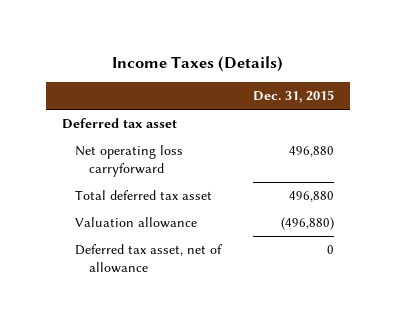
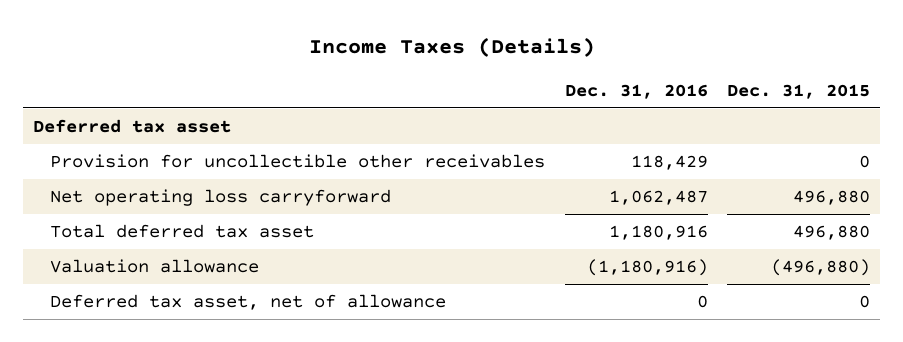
none -> [564,83,708,99] Dec. 31, 2016
none -> [50,154,546,169] Provision for uncollectible other receivables

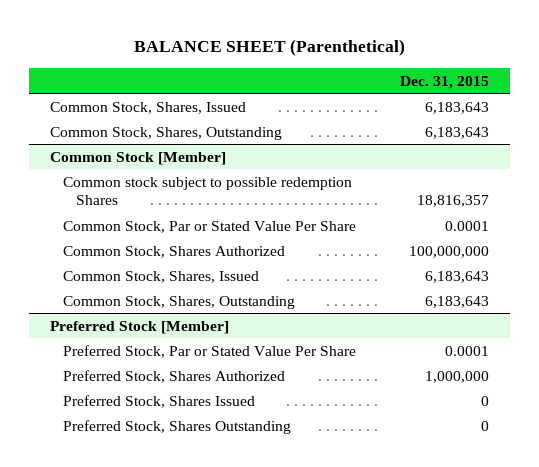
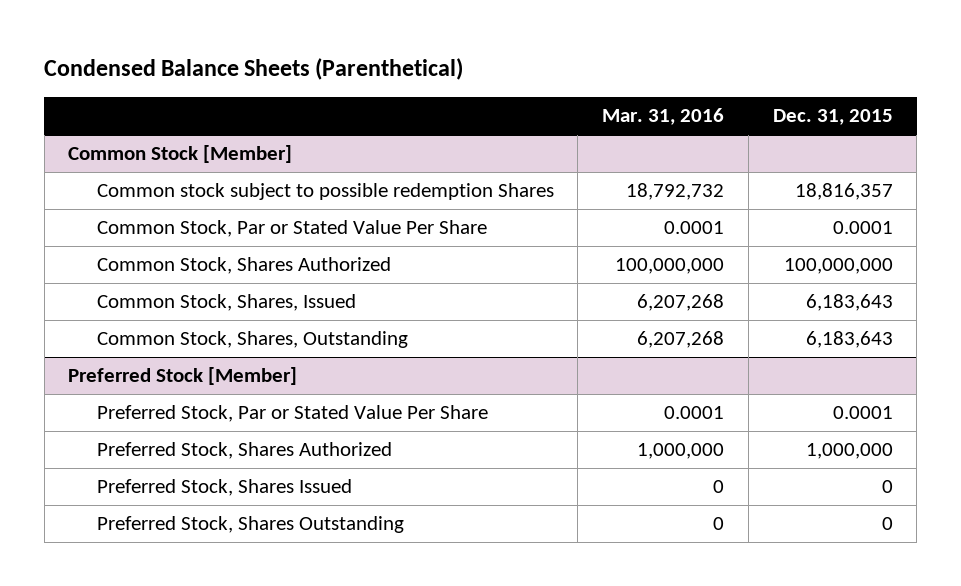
[133,39,405,57] BALANCE SHEET (Parenthetical) -> [44,58,464,81] Condensed Balance Sheets (Parenthetical)
none -> [602,108,725,126] Mar. 31, 2016
[50,101,247,114] Common Stock, Shares, Issued -> none
[50,126,283,140] Common Stock, Shares, Outstanding -> none

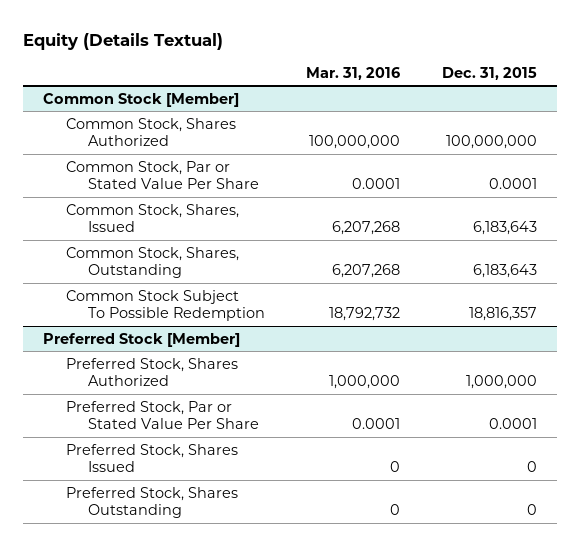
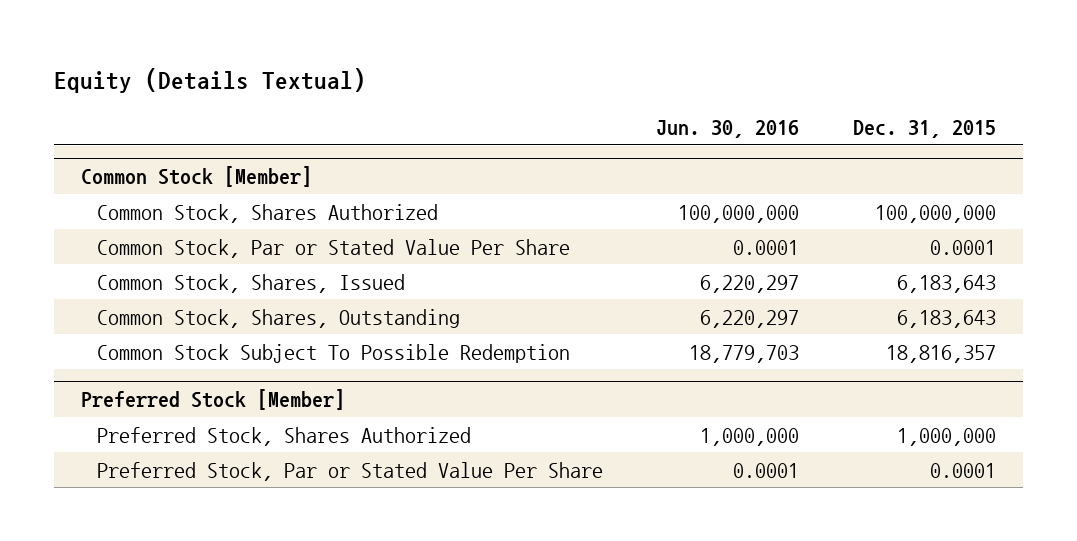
[306,66,401,80] Mar. 31, 2016 -> none
none -> [656,120,800,139] Jun. 30, 2016
[65,443,238,473] Preferred Stock, Shares Issued -> none
[65,486,238,519] Preferred Stock, Shares Outstanding -> none

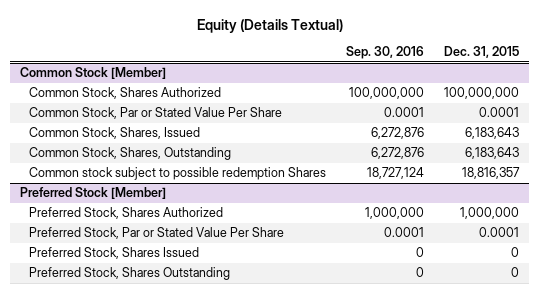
[656,120,800,139] Jun. 30, 2016 -> none
none -> [345,46,424,60] Sep. 30, 2016
[96,343,570,363] Common Stock Subject To Possible Redemption -> [29,167,327,181] Common stock subject to possible redemption Shares
none -> [29,247,200,260] Preferred Stock, Shares Issued
none -> [29,267,231,281] Preferred Stock, Shares Outstanding

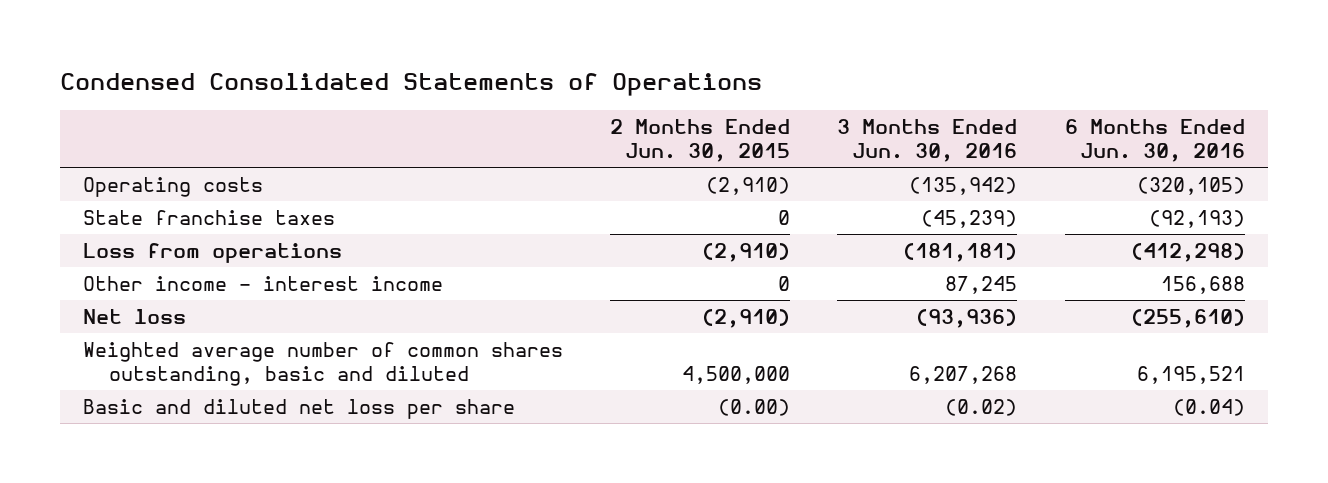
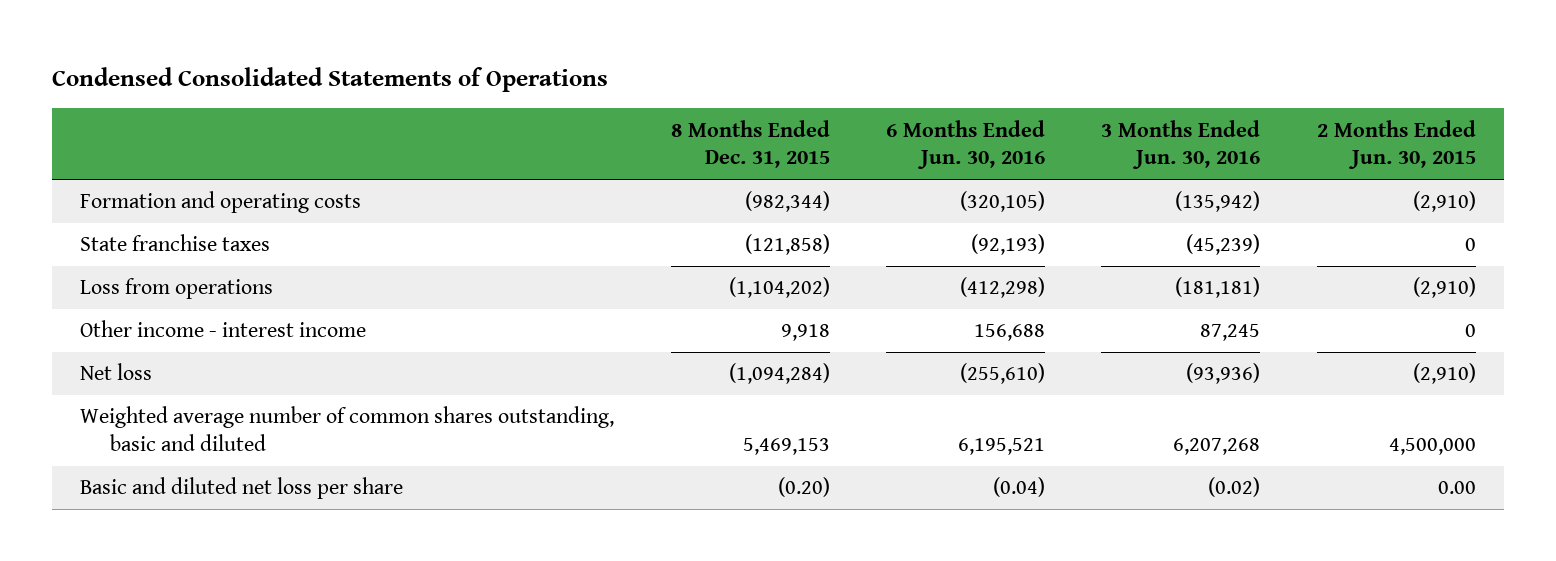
none -> [670,119,830,169] 8 Months Ended Dec. 31, 2015
[83,176,264,197] Operating costs -> [80,191,362,214] Formation and operating costs
[718,398,791,416] (0.00) -> [1437,481,1476,495] 0.00

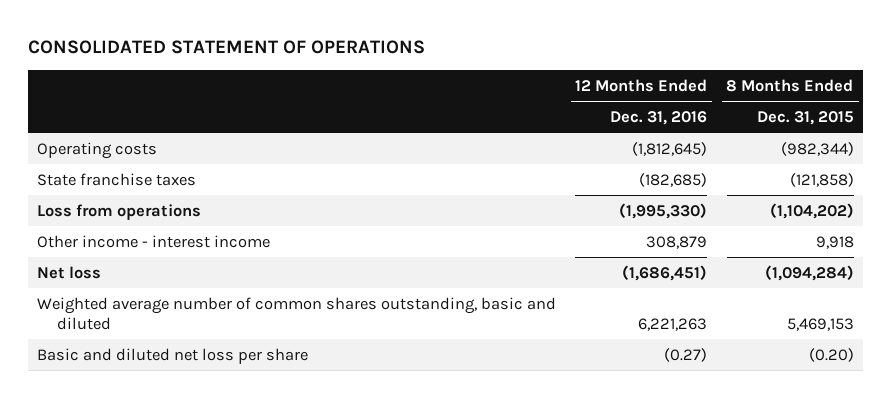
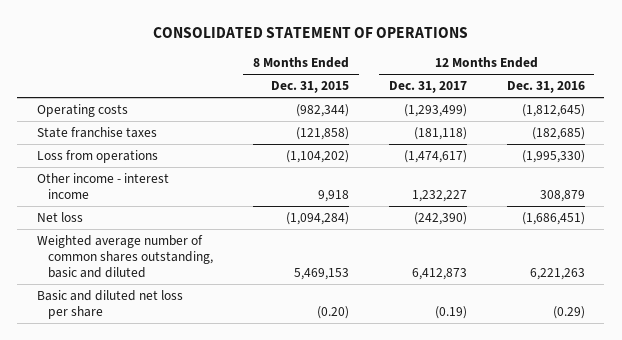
none -> [388,80,467,93] Dec. 31, 2017
[664,347,708,362] (0.27) -> [552,305,585,319] (0.29)

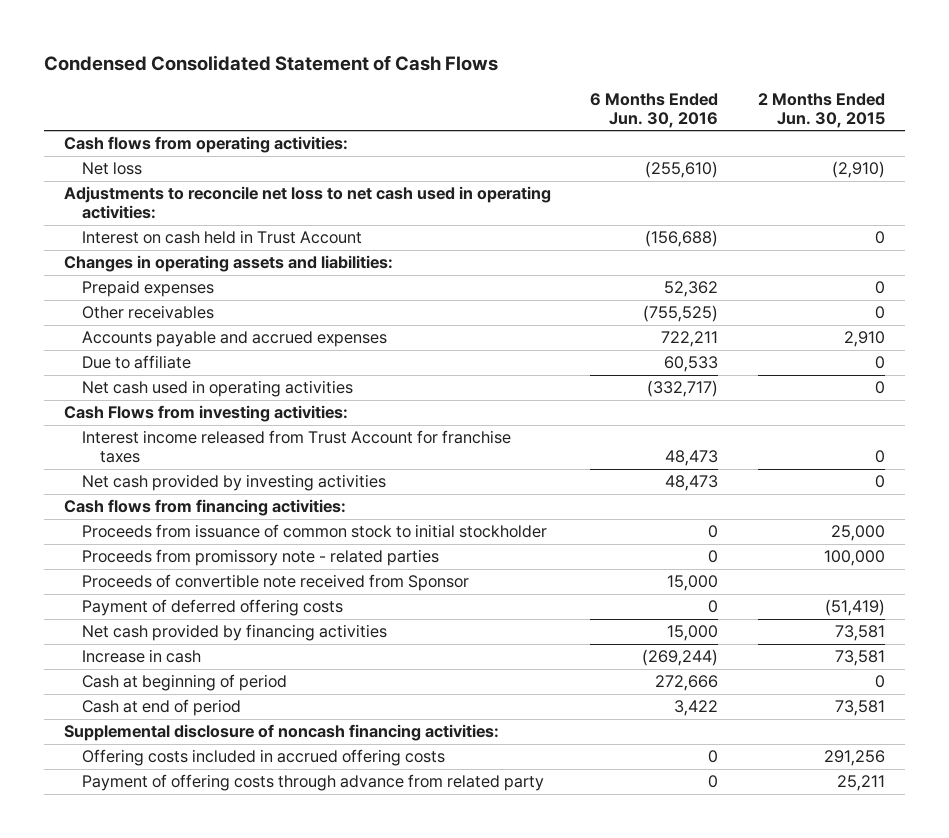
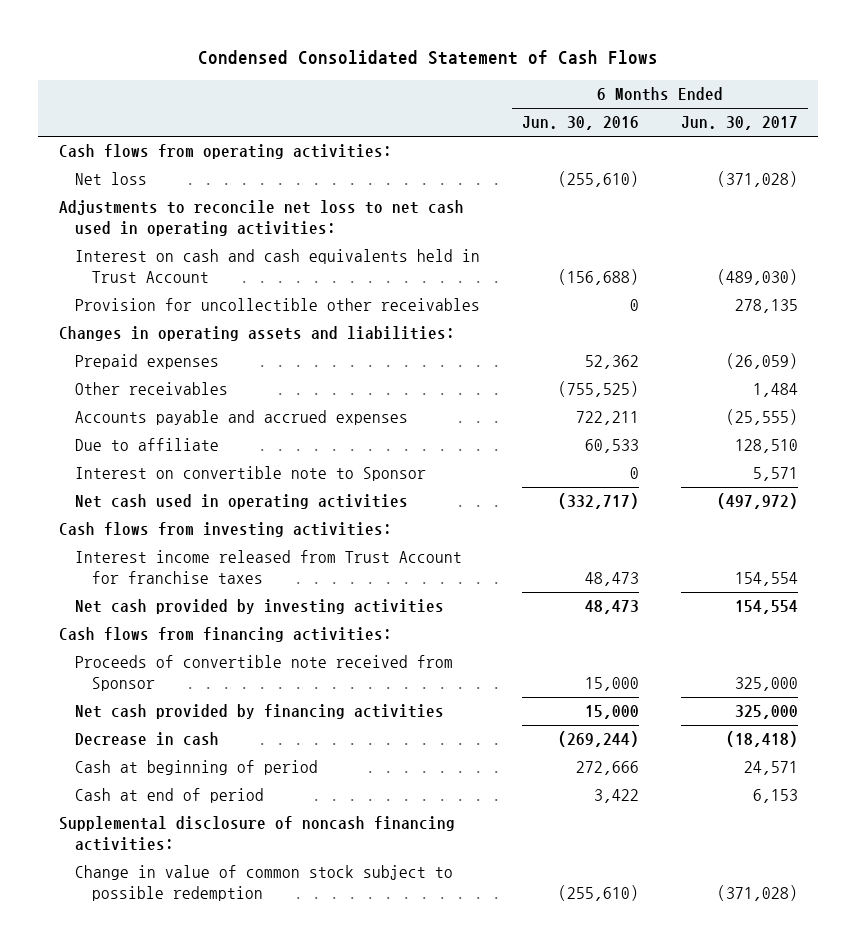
[757,92,885,128] 2 Months Ended Jun. 30, 2015 -> none
none -> [680,116,798,131] Jun. 30, 2017
[82,230,363,245] Interest on cash held in Trust Account -> [75,249,481,284] Interest on cash and cash equivalents held in Trust Account
none -> [75,298,481,312] Provision for uncollectible other receivables
none -> [75,466,427,482] Interest on convertible note to Sponsor
[63,405,348,423] Cash Flows from investing activities: -> [58,522,392,538] Cash flows from investing activities:
[82,524,548,539] Proceeds from issuance of common stock to initial stockholder -> none
[82,549,440,567] Proceeds from promissory note - related parties -> none
[82,599,344,617] Payment of deferred offering costs -> none
[82,649,202,664] Increase in cash -> [75,732,220,747] Decrease in cash
[82,749,446,767] Offering costs included in accrued offering costs -> none
[82,774,545,792] Payment of offering costs through advance from related party -> none
none -> [75,865,454,902] Change in value of common stock subject to possible redemption

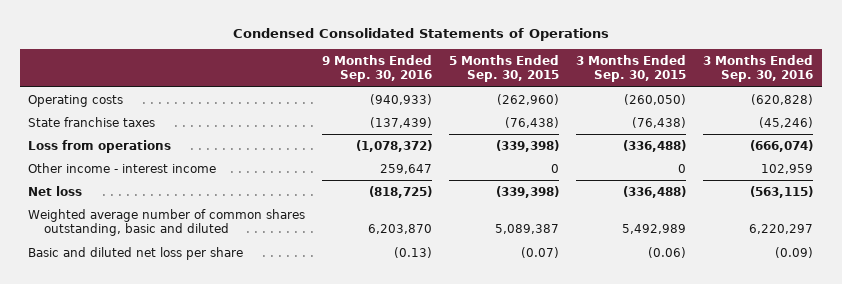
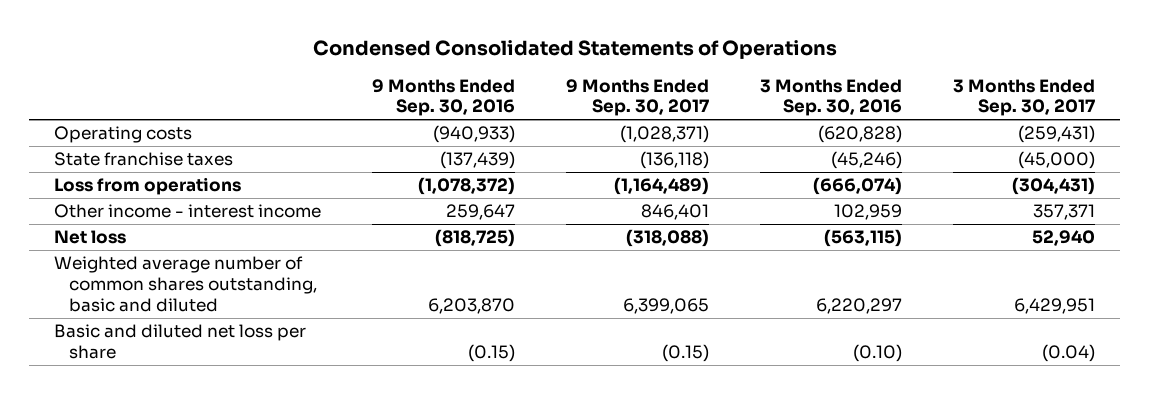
[449,54,560,83] 5 Months Ended Sep. 30, 2015 -> none
[576,54,687,83] 3 Months Ended Sep. 30, 2015 -> none
none -> [566,78,710,117] 9 Months Ended Sep. 30, 2017
none -> [952,78,1095,117] 3 Months Ended Sep. 30, 2017
[394,246,433,258] (0.13) -> [468,343,516,362] (0.15)
[775,246,814,258] (0.09) -> [853,343,903,362] (0.10)

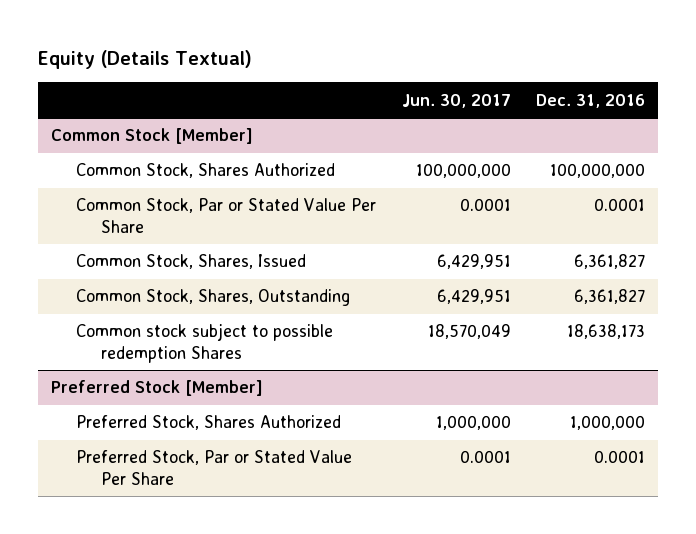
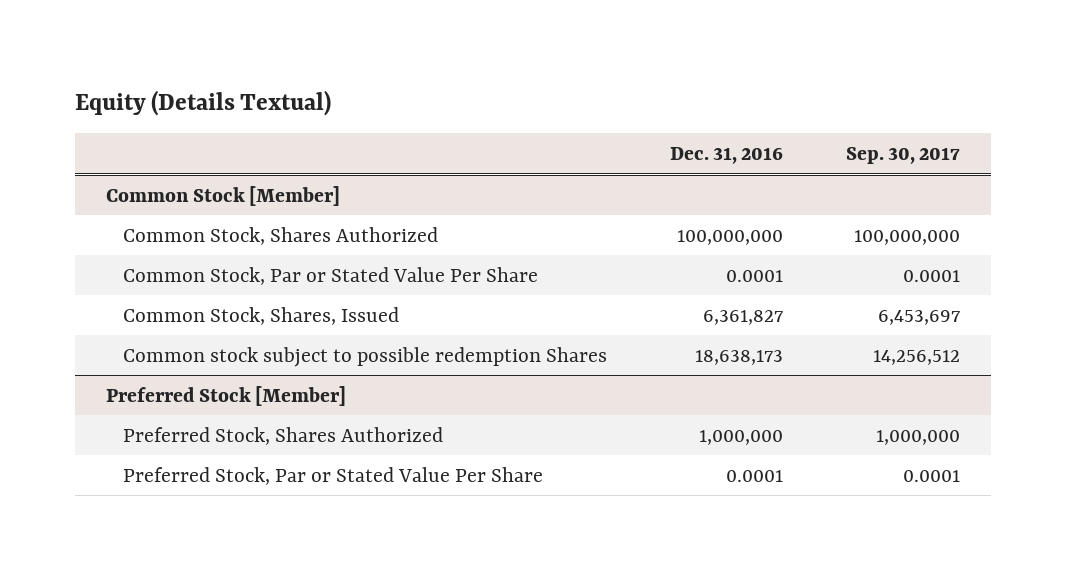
[401,93,511,108] Jun. 30, 2017 -> none
none -> [845,146,960,164] Sep. 30, 2017
[76,289,351,307] Common Stock, Shares, Outstanding -> none

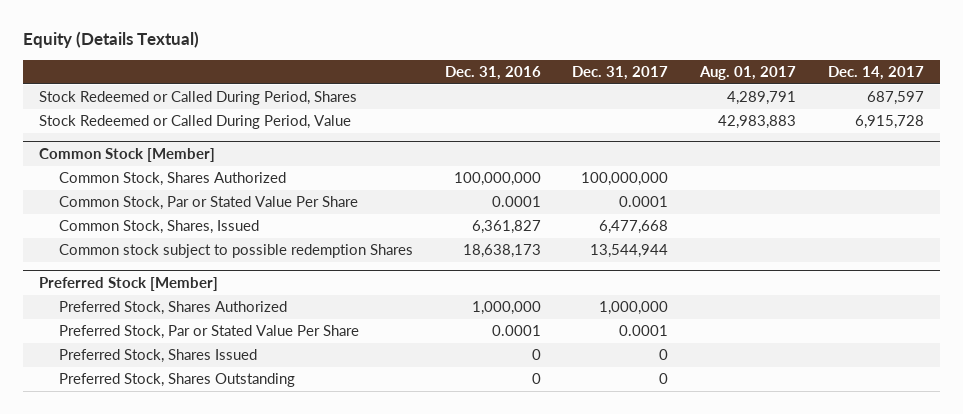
[845,146,960,164] Sep. 30, 2017 -> none
none -> [572,65,669,80] Dec. 31, 2017
none -> [699,65,797,80] Aug. 01, 2017
none -> [827,65,924,80] Dec. 14, 2017
none -> [39,91,358,106] Stock Redeemed or Called During Period, Shares
none -> [39,115,352,130] Stock Redeemed or Called During Period, Value
none -> [58,349,257,364] Preferred Stock, Shares Issued
none -> [58,373,295,388] Preferred Stock, Shares Outstanding

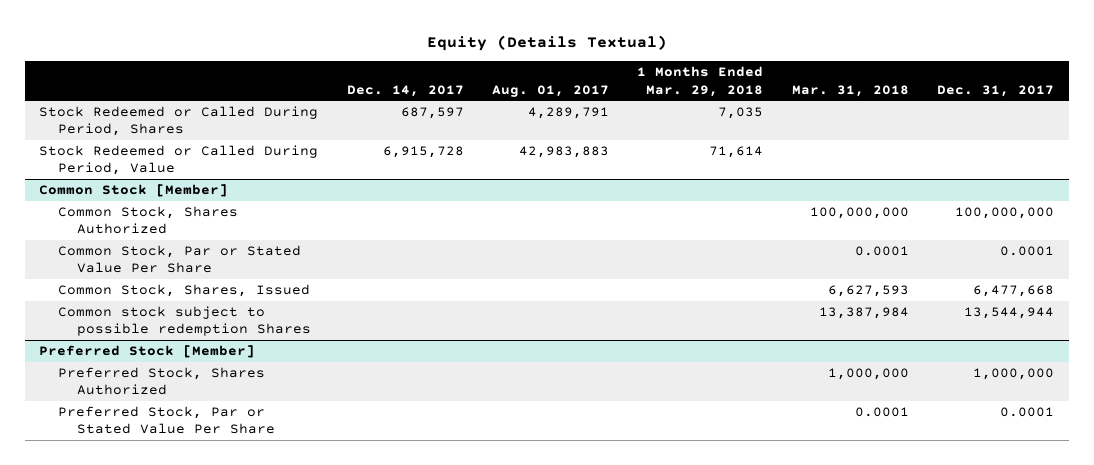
[444,65,541,80] Dec. 31, 2016 -> none
none -> [637,66,764,97] 1 Months Ended Mar. 29, 2018
none -> [791,84,909,97] Mar. 31, 2018
[58,349,257,364] Preferred Stock, Shares Issued -> none
[58,373,295,388] Preferred Stock, Shares Outstanding -> none

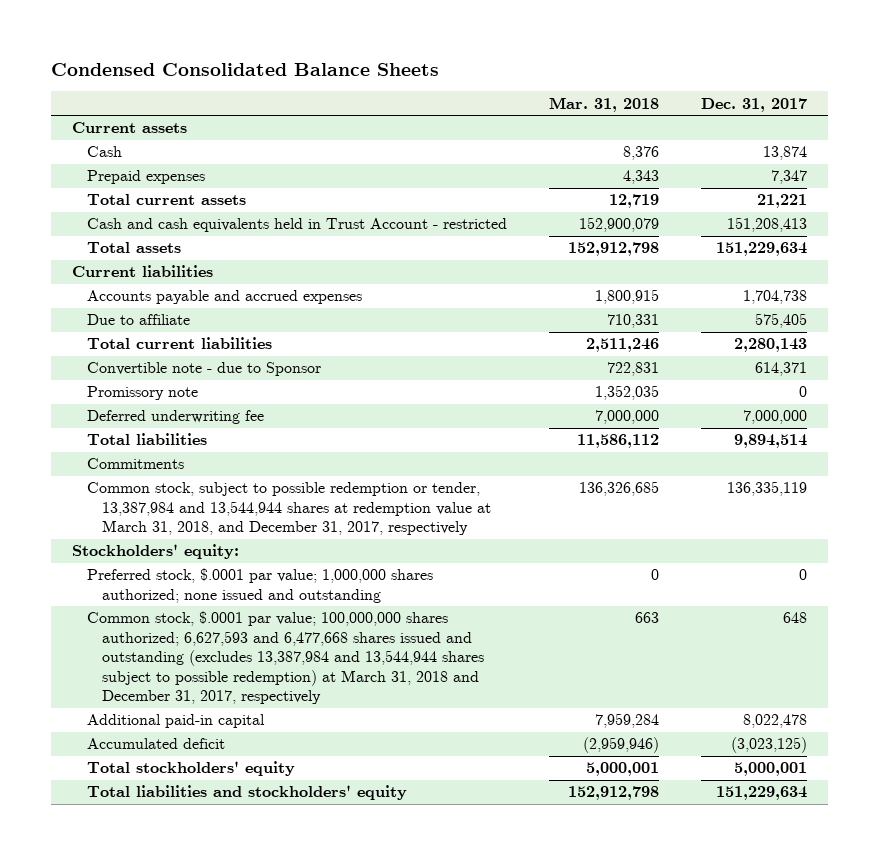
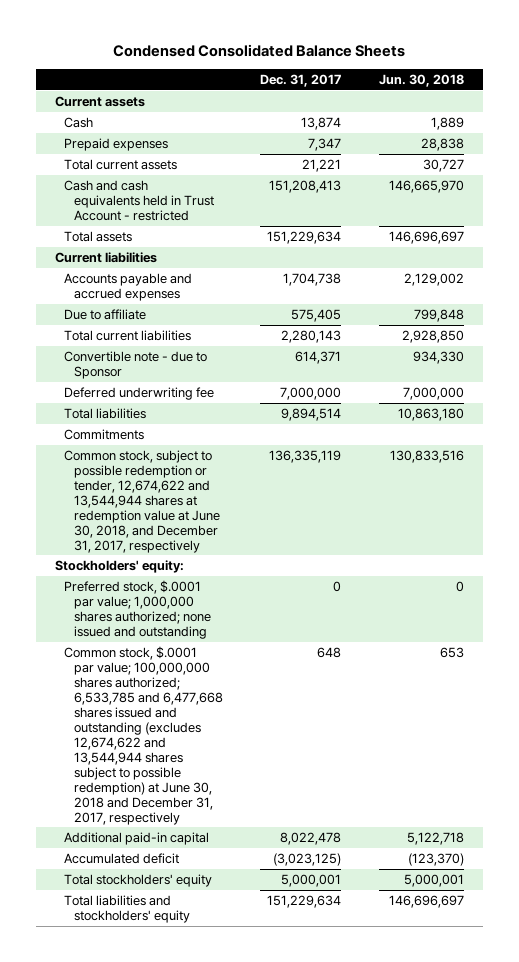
[549,96,660,112] Mar. 31, 2018 -> none
none -> [378,73,464,87] Jun. 30, 2018
[86,386,198,401] Promissory note -> none
[86,482,492,536] Common stock, subject to possible redemption or tender, 13,387,984 and 13,544,944 shares at redemption value at March 31, 2018, and December 31, 2017, respectively -> [64,449,220,553] Common stock, subject to possible redemption or tender, 12,674,622 and 13,544,944 shares at redemption value at June 30, 2018, and December 31, 2017, respectively
[86,611,485,705] Common stock, $.0001 par value; 100,000,000 shares authorized; 6,627,593 and 6,477,668 shares issued and outstanding (excludes 13,387,984 and 13,544,944 shares subject to possible redemption) at March 31, 2018 and December 31, 2017, respectively -> [64,645,223,825] Common stock, $.0001 par value; 100,000,000 shares authorized; 6,533,785 and 6,477,668 shares issued and outstanding (excludes 12,674,622 and 13,544,944 shares subject to possible redemption) at June 30, 2018 and December 31, 2017, respectively

